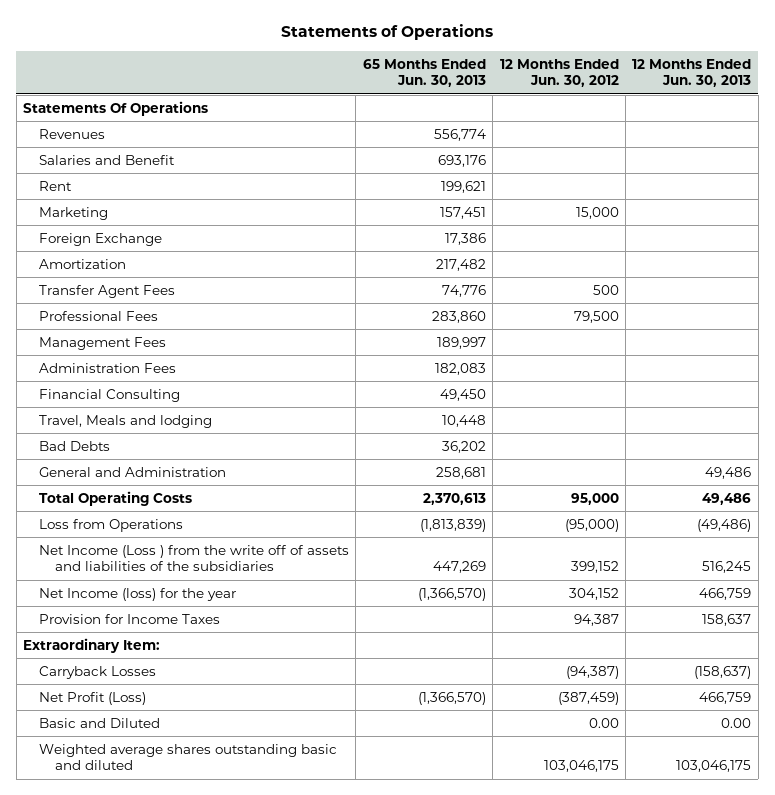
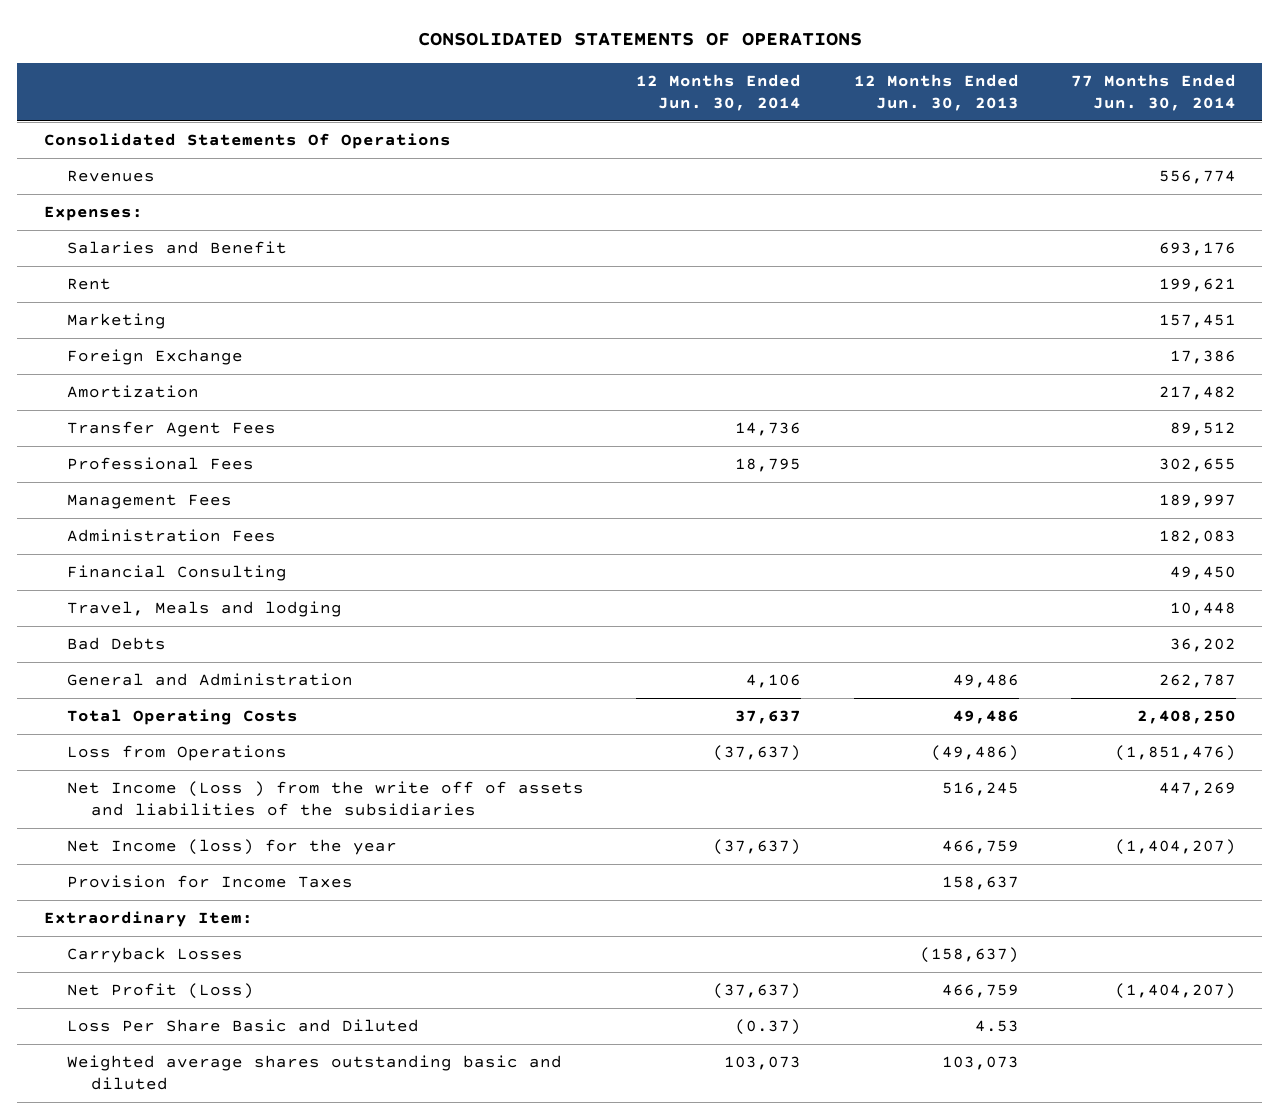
[281,24,494,41] Statements of Operations -> [417,31,862,46] CONSOLIDATED STATEMENTS OF OPERATIONS
[362,58,486,87] 65 Months Ended Jun. 30, 2013 -> none
[499,58,619,87] 12 Months Ended Jun. 30, 2012 -> none
none -> [636,73,802,111] 12 Months Ended Jun. 30, 2014
none -> [1070,73,1236,111] 77 Months Ended Jun. 30, 2014
[23,100,209,116] Statements Of Operations -> [43,133,451,150] Consolidated Statements Of Operations
none -> [43,206,143,222] Expenses:
[39,717,161,728] Basic and Diluted -> [67,1019,420,1033] Loss Per Share Basic and Diluted
[721,717,752,728] 0.00 -> [974,1020,1019,1033] 4.53
[676,760,752,773] 103,046,175 -> [941,1056,1019,1071] 103,073

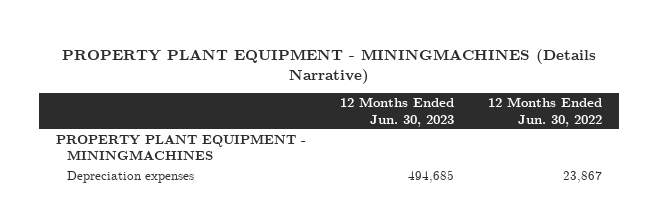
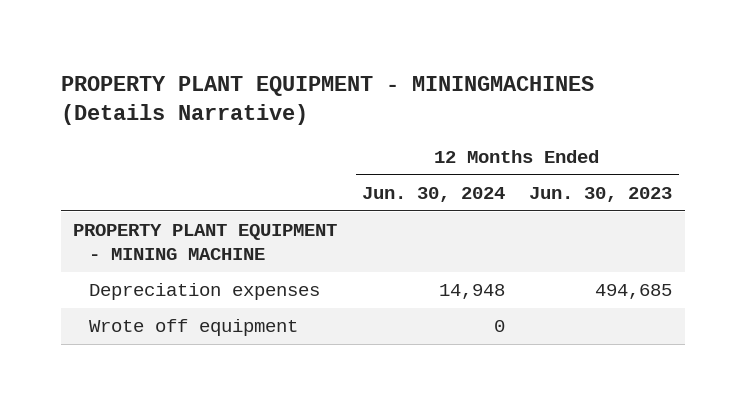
[488,97,603,127] 12 Months Ended Jun. 30, 2022 -> none
none -> [361,187,505,203] Jun. 30, 2024
[56,134,307,161] PROPERTY PLANT EQUIPMENT - MININGMACHINES -> [73,224,338,261] PROPERTY PLANT EQUIPMENT - MINING MACHINE
none -> [89,319,299,337] Wrote off equipment

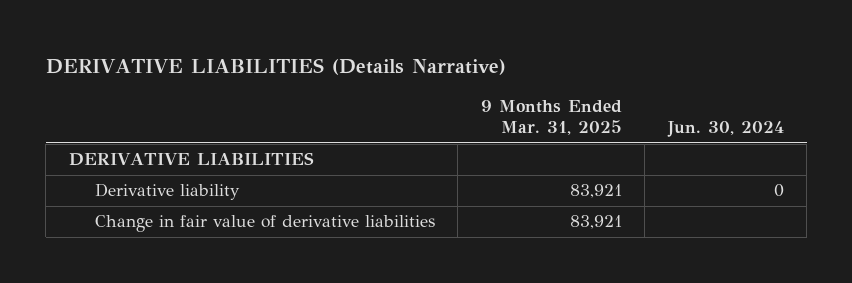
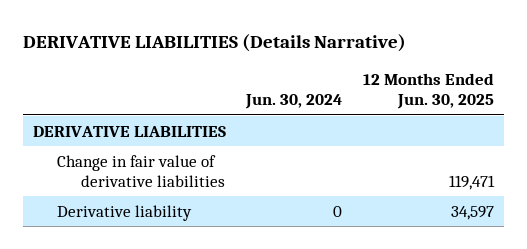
[480,99,622,136] 9 Months Ended Mar. 31, 2025 -> none
none -> [362,73,494,110] 12 Months Ended Jun. 30, 2025
[94,183,240,201] Derivative liability -> [56,204,192,221] Derivative liability

